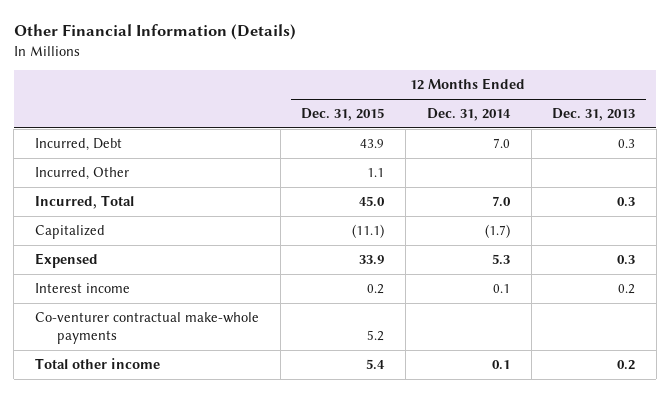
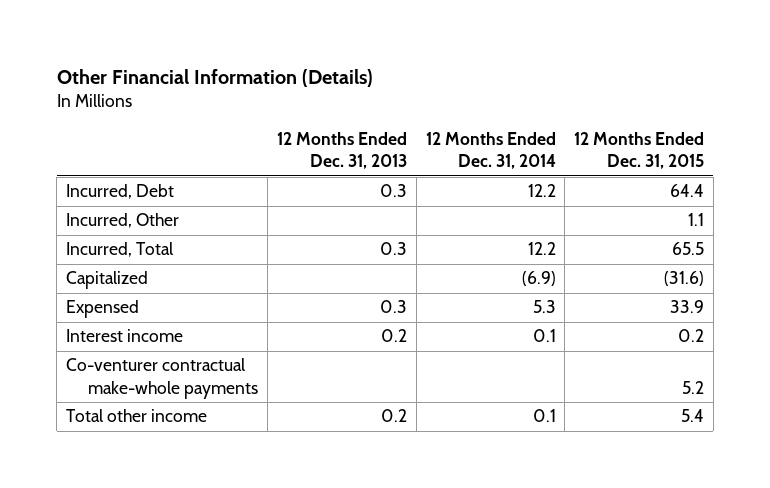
[360,139,385,149] 43.9 -> [670,184,705,198] 64.4
[492,138,510,149] 7.0 -> [527,184,556,198] 12.2
[359,196,386,208] 45.0 -> [672,242,705,256] 65.5
[491,196,511,208] 7.0 -> [527,242,556,256] 12.2
[352,224,385,239] (11.1) -> [664,271,705,287] (31.6)
[484,224,510,239] (1.7) -> [521,271,556,287] (6.9)

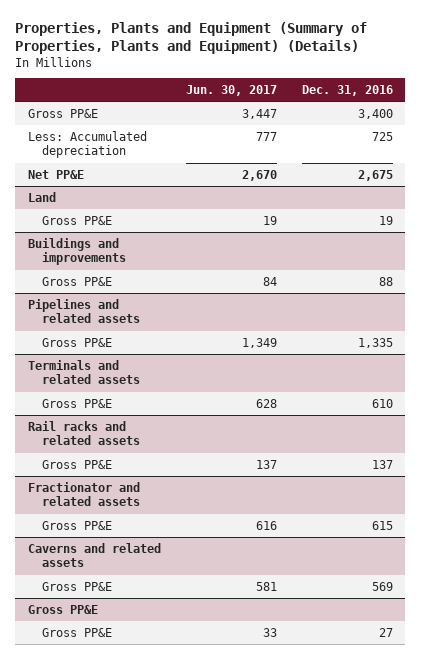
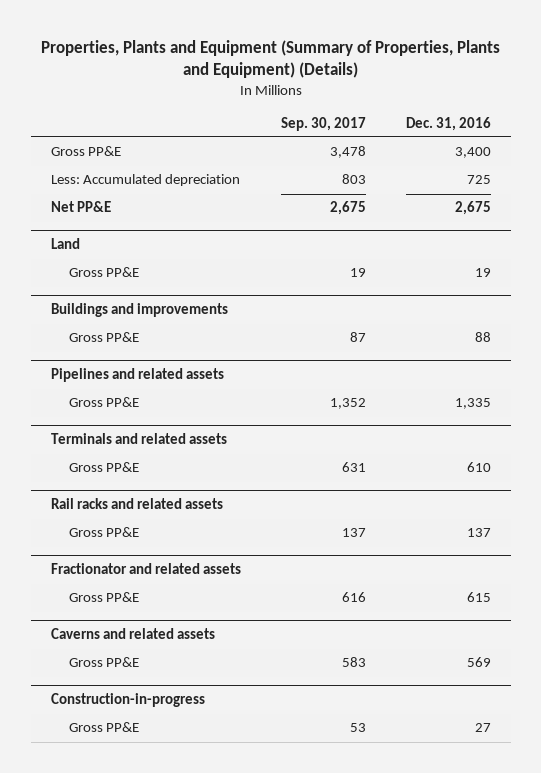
[185,84,277,96] Jun. 30, 2017 -> none
none -> [280,116,366,131] Sep. 30, 2017
[27,604,98,614] Gross PP&E -> [50,693,205,708] Construction-in-progress

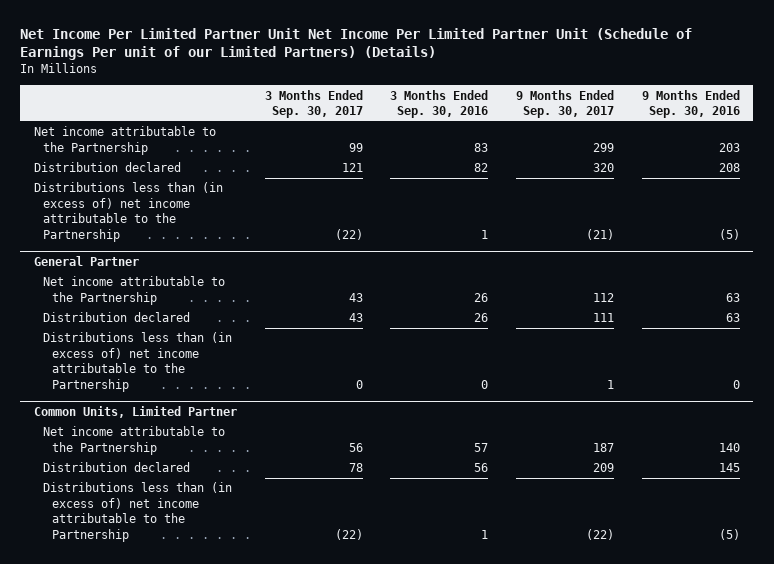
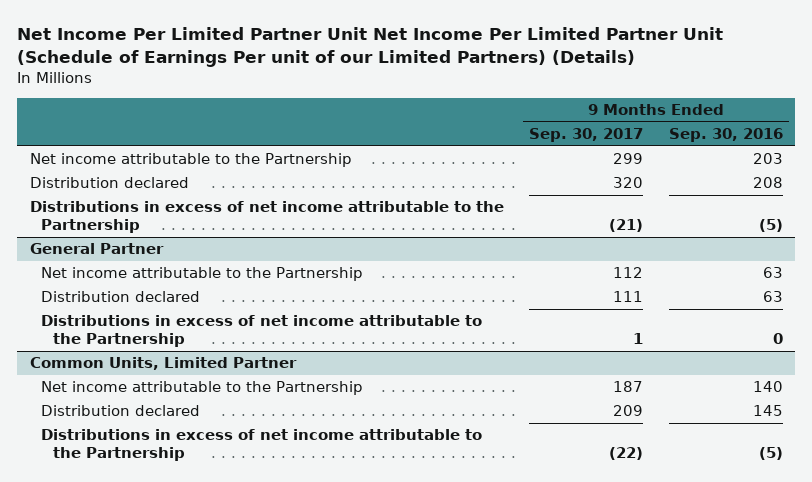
[264,89,363,118] 3 Months Ended Sep. 30, 2017 -> none
[390,89,489,118] 3 Months Ended Sep. 30, 2016 -> none
[34,182,224,242] Distributions less than (in excess of) net income attributable to the Partnership -> [29,201,504,234] Distributions in excess of net income attributable to the Partnership
[43,332,233,392] Distributions less than (in excess of) net income attributable to the Partnership -> [41,315,483,348] Distributions in excess of net income attributable to the Partnership
[43,482,233,542] Distributions less than (in excess of) net income attributable to the Partnership -> [41,429,483,462] Distributions in excess of net income attributable to the Partnership

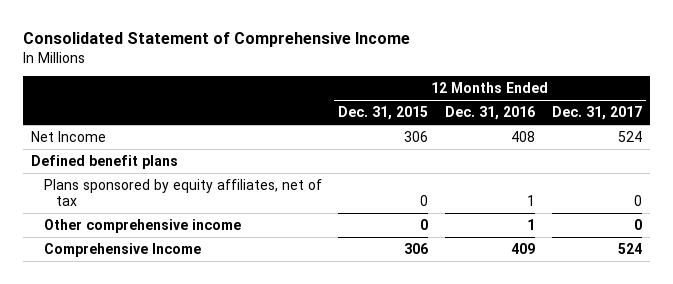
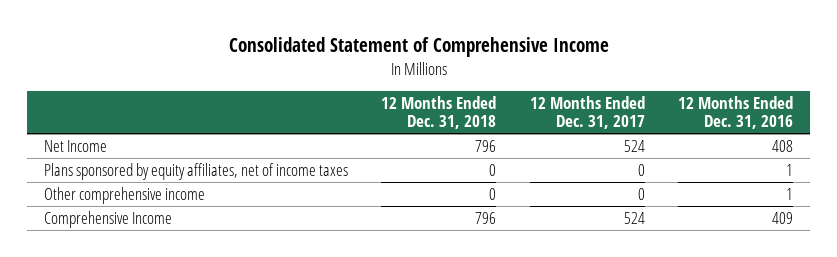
[338,106,429,121] Dec. 31, 2015 -> none
none -> [381,95,497,130] 12 Months Ended Dec. 31, 2018
[30,154,178,169] Defined benefit plans -> none
[43,178,322,207] Plans sponsored by equity affiliates, net of tax -> [43,162,348,180] Plans sponsored by equity affiliates, net of income taxes

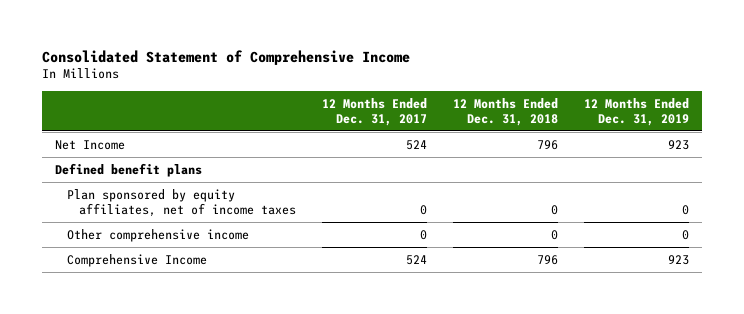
[678,95,794,130] 12 Months Ended Dec. 31, 2016 -> none
none -> [583,97,689,126] 12 Months Ended Dec. 31, 2019
none -> [55,162,203,177] Defined benefit plans
[43,162,348,180] Plans sponsored by equity affiliates, net of income taxes -> [67,188,297,217] Plan sponsored by equity affiliates, net of income taxes

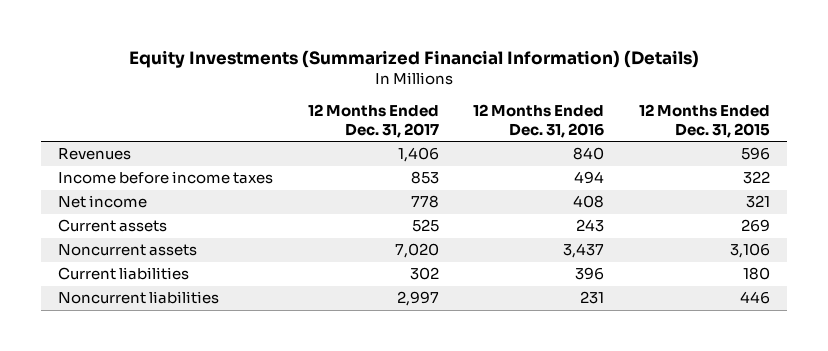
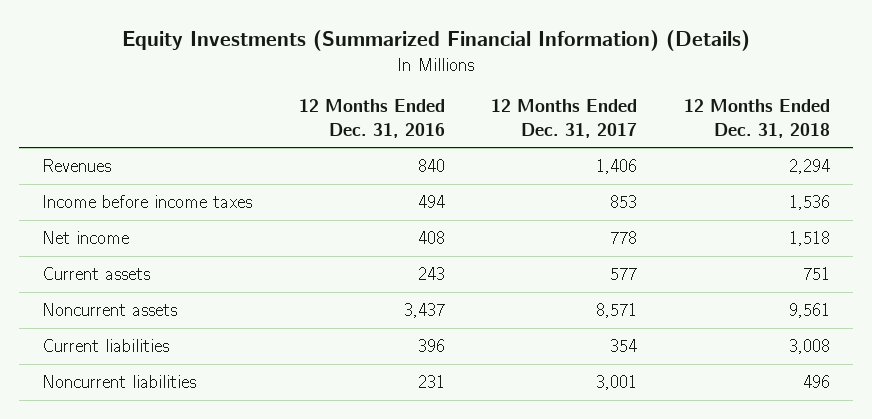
[638,104,770,138] 12 Months Ended Dec. 31, 2015 -> none
none -> [683,99,830,138] 12 Months Ended Dec. 31, 2018
[411,219,439,233] 525 -> [610,267,638,280] 577
[394,243,439,259] 7,020 -> [596,302,638,318] 8,571
[409,267,439,281] 302 -> [610,338,638,352] 354
[396,291,439,307] 2,997 -> [596,374,638,390] 3,001

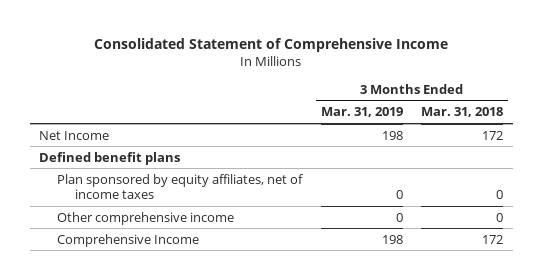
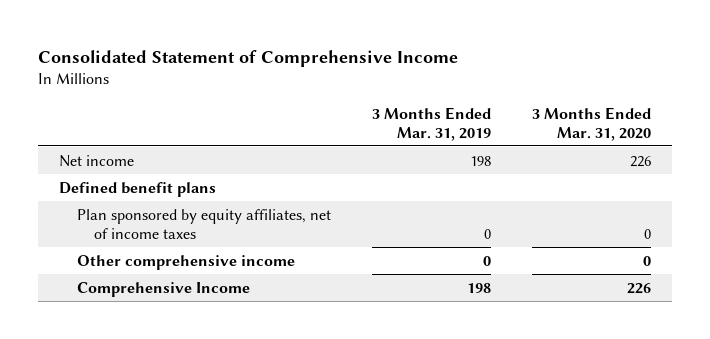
[421,107,504,118] Mar. 31, 2018 -> none
none -> [532,106,652,141] 3 Months Ended Mar. 31, 2020
[39,130,110,140] Net Income -> [58,154,134,167] Net income

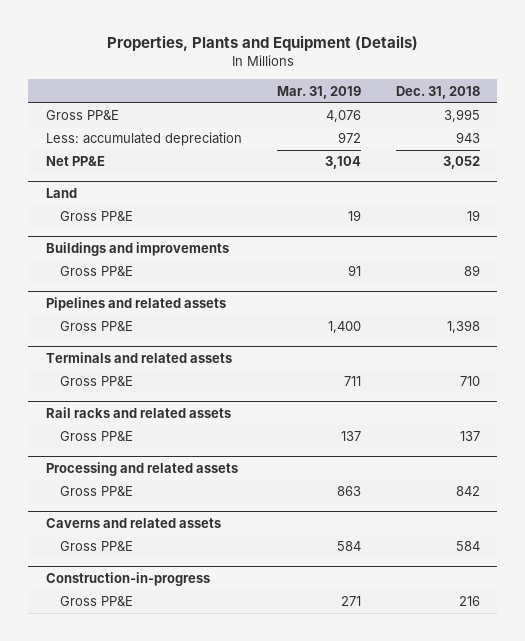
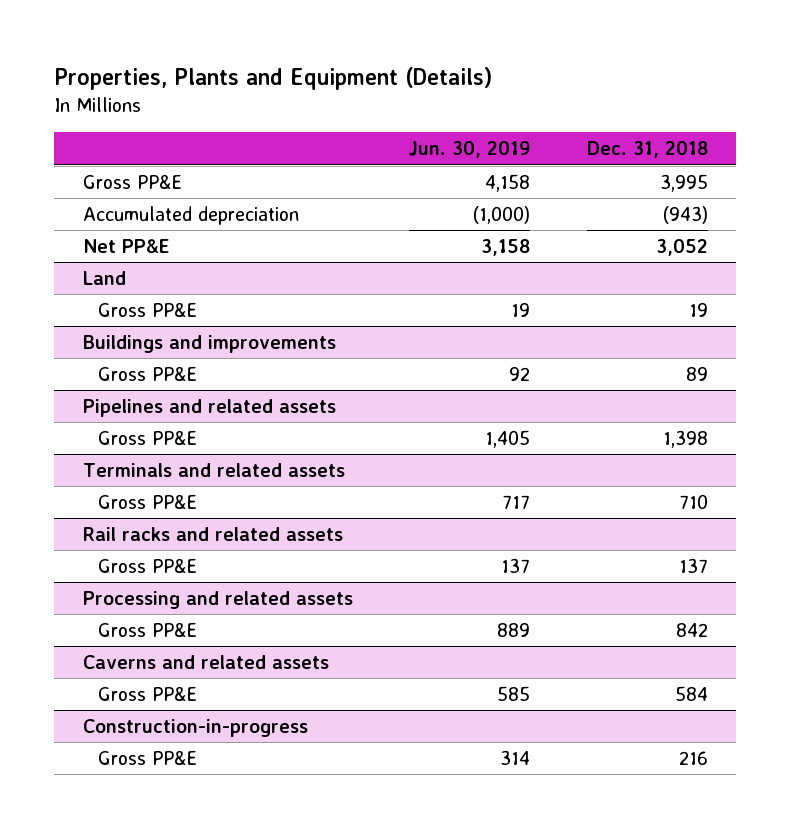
[276,85,361,99] Mar. 31, 2019 -> none
none -> [409,141,531,159] Jun. 30, 2019
[45,132,242,147] Less: accumulated depreciation -> [82,206,299,226] Accumulated depreciation
[455,132,480,144] 943 -> [662,206,708,225] (943)

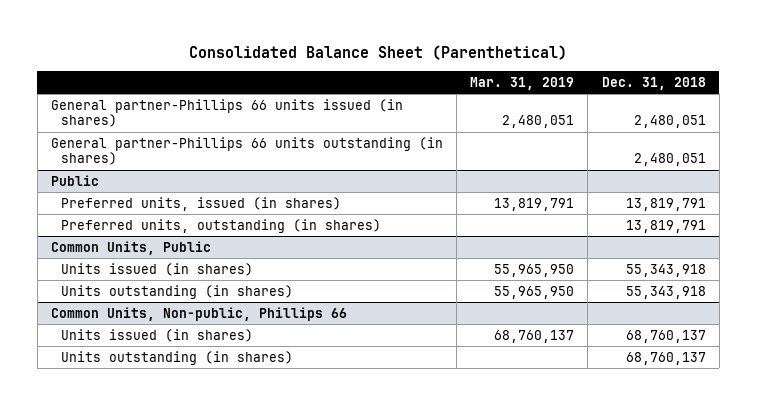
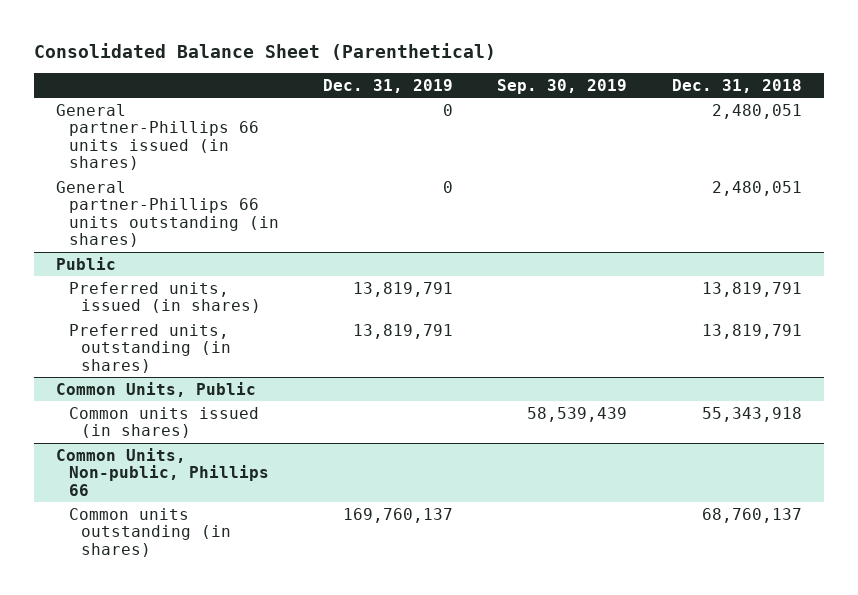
[470,76,575,90] Mar. 31, 2019 -> none
none -> [323,78,454,93] Dec. 31, 2019
none -> [497,78,628,94] Sep. 30, 2019
[61,284,294,299] Units outstanding (in shares) -> none
[61,262,254,276] Units issued (in shares) -> [68,406,259,439] Common units issued (in shares)
[61,328,254,342] Units issued (in shares) -> none
[61,350,294,365] Units outstanding (in shares) -> [68,507,231,557] Common units outstanding (in shares)

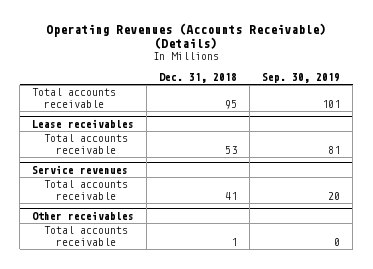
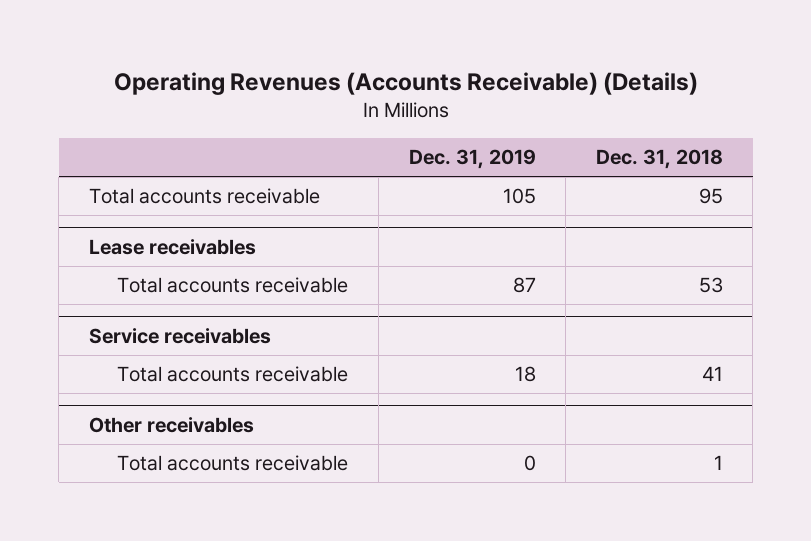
[262,72,341,83] Sep. 30, 2019 -> none
none -> [408,148,536,169] Dec. 31, 2019
[32,165,129,175] Service revenues -> [88,328,271,345] Service receivables

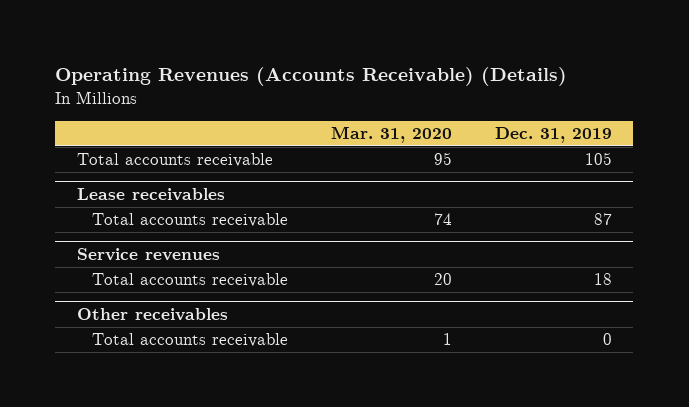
[595,148,723,169] Dec. 31, 2018 -> none
none -> [331,125,453,143] Mar. 31, 2020
[88,328,271,345] Service receivables -> [76,248,220,262] Service revenues

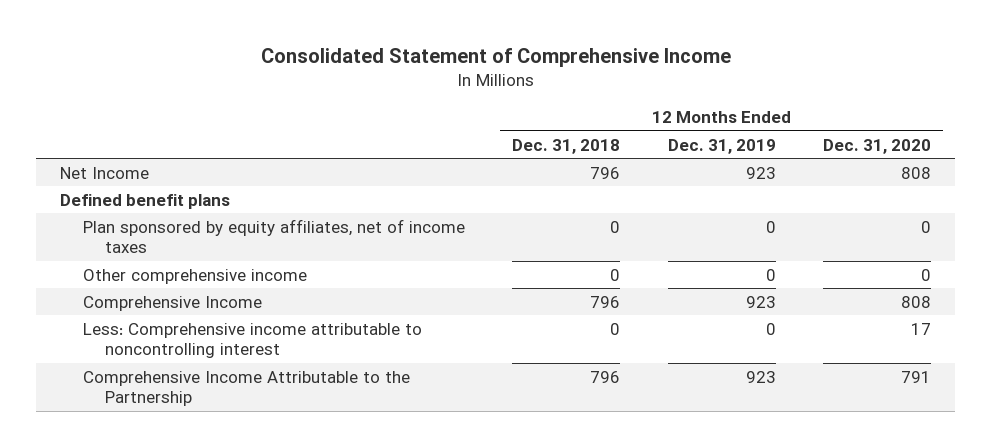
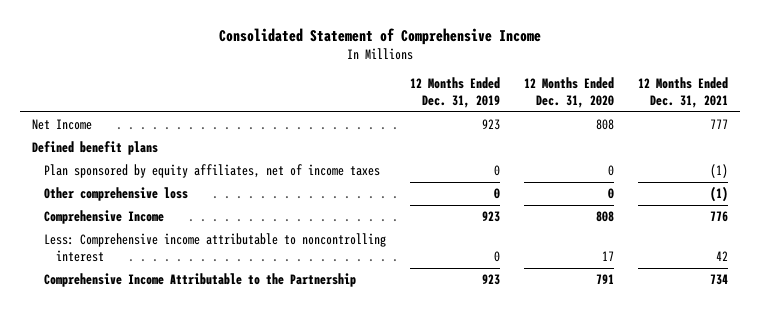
[512,138,621,154] Dec. 31, 2018 -> none
none -> [638,77,729,108] 12 Months Ended Dec. 31, 2021
[82,268,307,284] Other comprehensive income -> [44,187,189,202] Other comprehensive loss

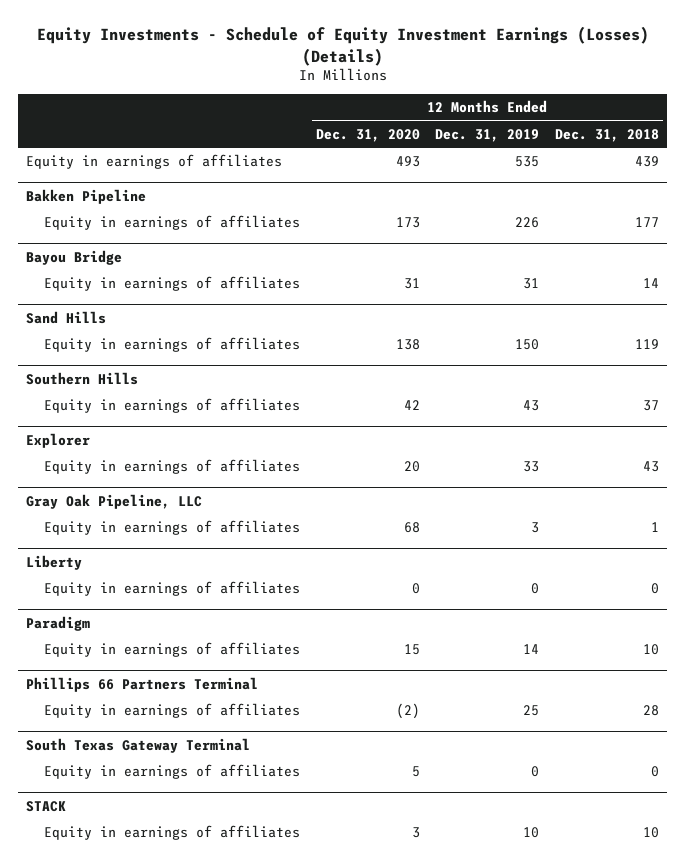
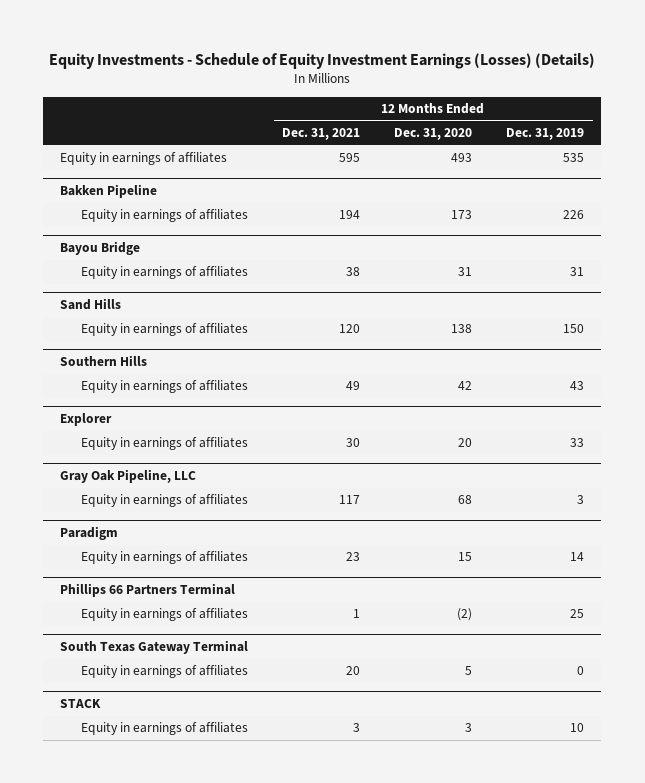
[555,128,660,142] Dec. 31, 2018 -> none
none -> [282,128,361,141] Dec. 31, 2021
[26,554,83,570] Liberty -> none
[44,581,301,597] Equity in earnings of affiliates -> none

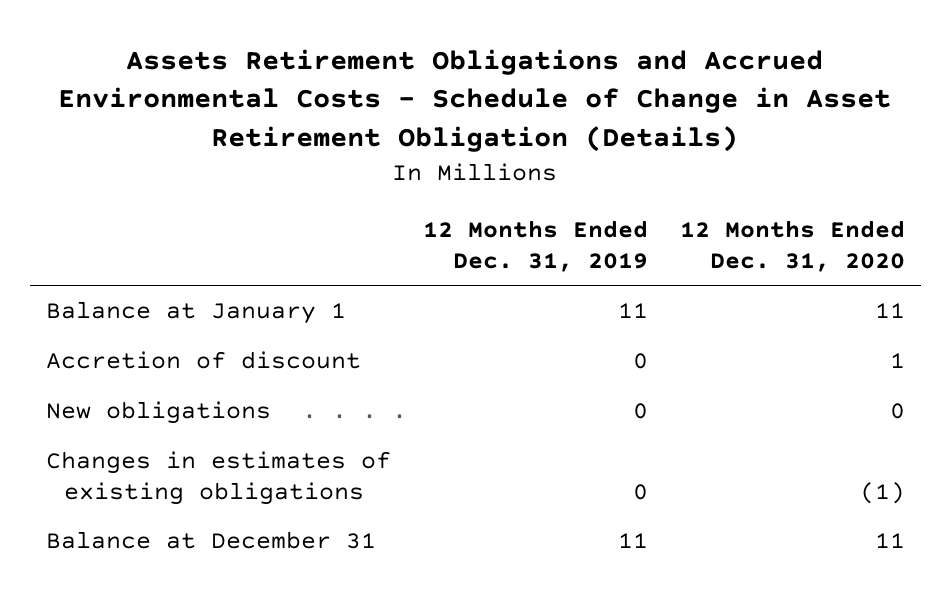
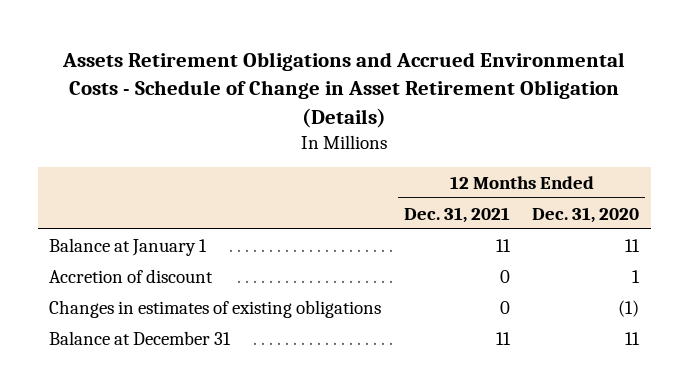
[422,220,648,272] 12 Months Ended Dec. 31, 2019 -> none
none -> [403,206,510,223] Dec. 31, 2021
[45,401,271,425] New obligations -> none

